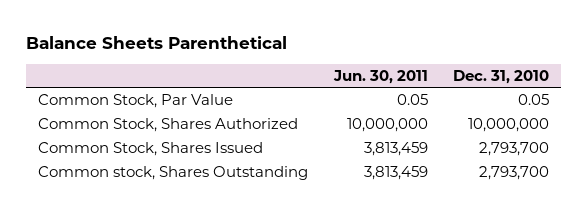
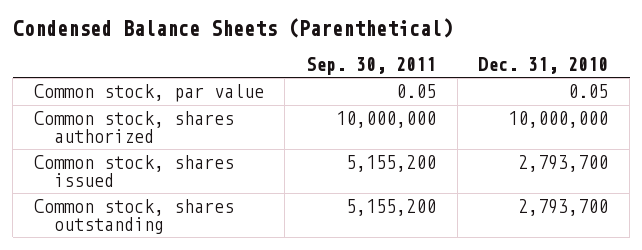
[25,35,287,49] Balance Sheets Parenthetical -> [12,17,453,38] Condensed Balance Sheets (Parenthetical)
[332,69,428,84] Jun. 30, 2011 -> none
none -> [306,56,437,75] Sep. 30, 2011
[38,93,234,108] Common Stock, Par Value -> [33,84,264,103] Common stock, par value
[38,117,299,132] Common Stock, Shares Authorized -> [33,111,234,143] Common stock, shares authorized
[38,141,264,156] Common Stock, Shares Issued -> [33,155,234,187] Common stock, shares issued
[38,165,309,180] Common stock, Shares Outstanding -> [33,199,234,234] Common stock, shares outstanding

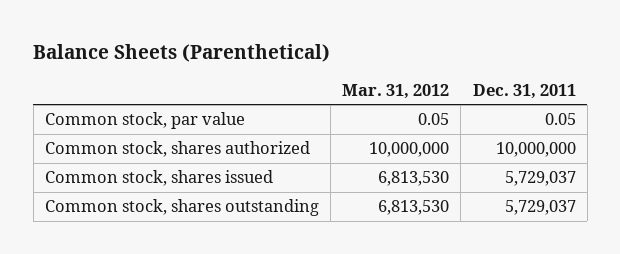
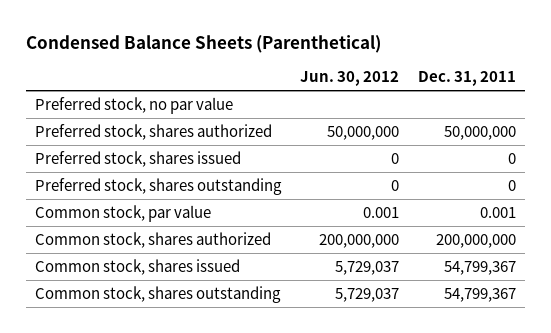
[33,43,331,62] Balance Sheets (Parenthetical) -> [25,34,381,53] Condensed Balance Sheets (Parenthetical)
[342,83,450,99] Mar. 31, 2012 -> none
none -> [299,71,399,87] Jun. 30, 2012
none -> [35,96,234,114] Preferred stock, no par value
none -> [35,123,273,140] Preferred stock, shares authorized
none -> [35,150,242,167] Preferred stock, shares issued
none -> [35,177,283,195] Preferred stock, shares outstanding
[544,113,576,126] 0.05 -> [479,206,516,218] 0.001
[495,142,576,158] 10,000,000 -> [435,233,516,248] 200,000,000
[504,171,576,187] 5,729,037 -> [443,260,516,275] 54,799,367
[504,200,576,216] 5,729,037 -> [443,287,516,302] 54,799,367

